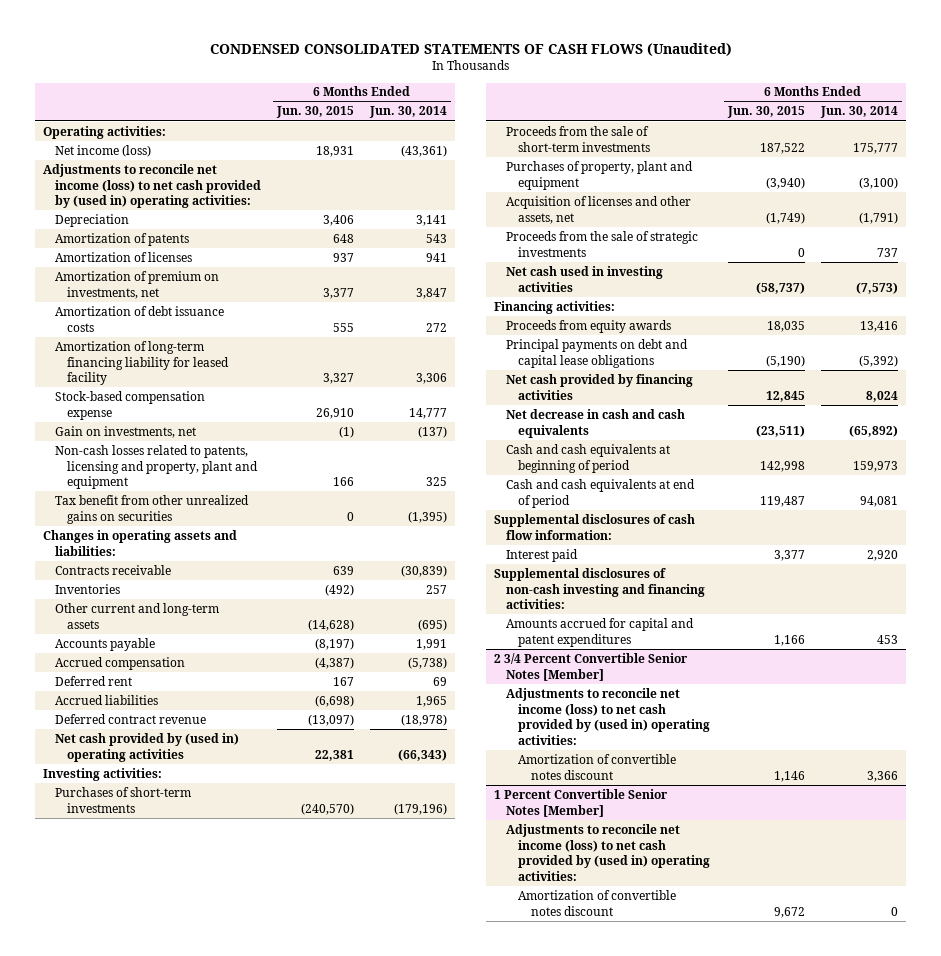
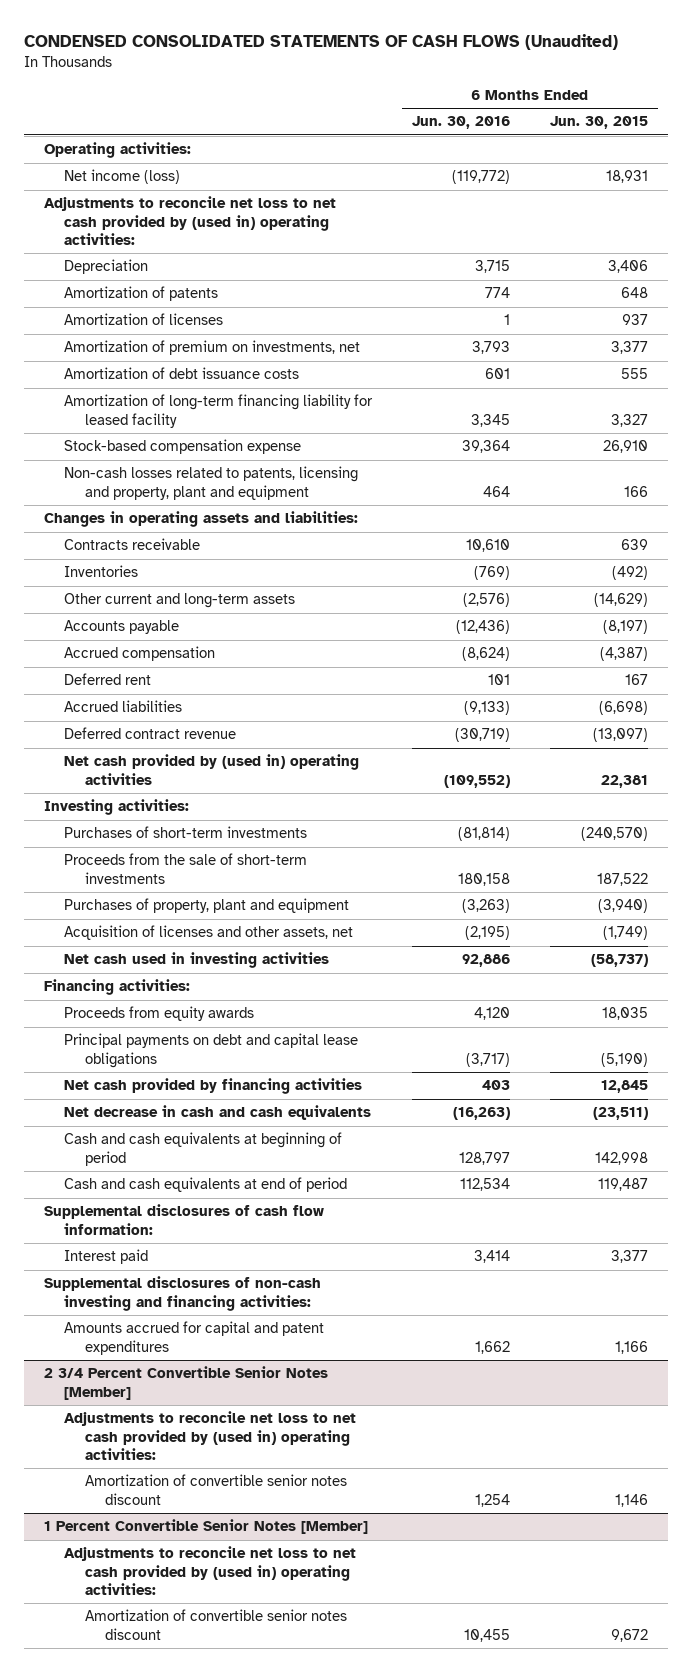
[369,106,448,119] Jun. 30, 2014 -> none
none -> [412,116,511,130] Jun. 30, 2016
[42,163,262,209] Adjustments to reconcile net income (loss) to net cash provided by (used in) operating activities: -> [43,196,336,246] Adjustments to reconcile net loss to net cash provided by (used in) operating activities:
[55,425,197,438] Gain on investments, net -> none
[55,494,250,524] Tax benefit from other unrealized gains on securities -> none
[308,618,355,631] (14,628) -> [593,593,648,608] (14,629)
[506,230,699,257] Proceeds from the sale of strategic investments -> none
[506,687,711,746] Adjustments to reconcile net income (loss) to net cash provided by (used in) operating activities: -> [64,1411,357,1461] Adjustments to reconcile net loss to net cash provided by (used in) operating activities:
[518,753,677,780] Amortization of convertible notes discount -> [84,1474,347,1505] Amortization of convertible senior notes discount
[506,823,711,882] Adjustments to reconcile net income (loss) to net cash provided by (used in) operating activities: -> [64,1546,357,1596] Adjustments to reconcile net loss to net cash provided by (used in) operating activities:
[518,889,677,916] Amortization of convertible notes discount -> [84,1609,347,1640] Amortization of convertible senior notes discount

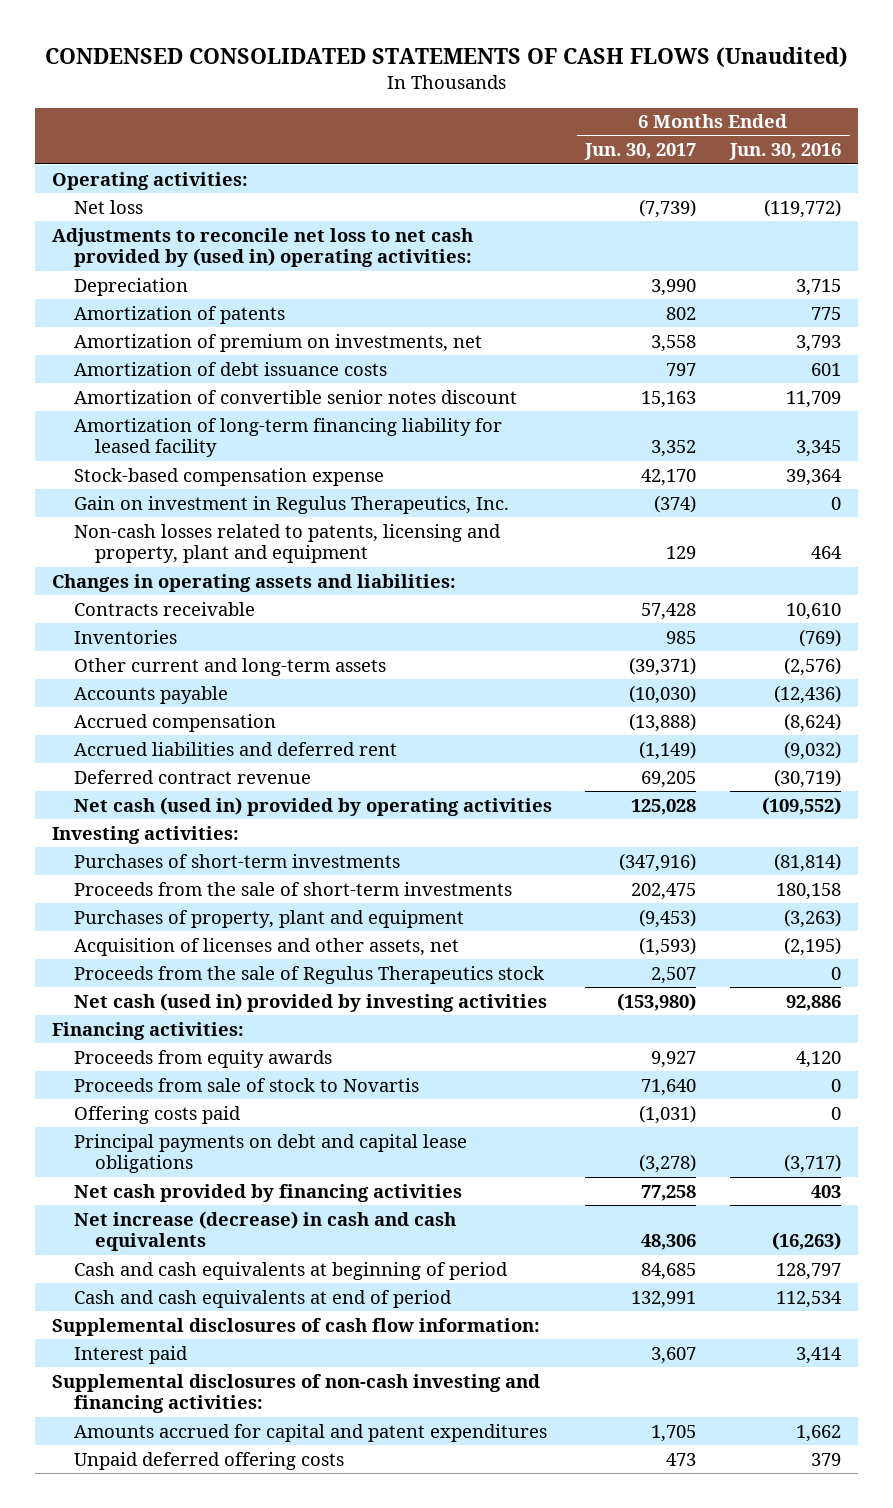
[549,116,648,130] Jun. 30, 2015 -> none
none -> [584,143,697,161] Jun. 30, 2017
[64,169,181,185] Net income (loss) -> [73,199,143,214] Net loss
[64,313,224,326] Amortization of licenses -> none
[485,287,511,299] 774 -> [811,306,842,320] 775
none -> [73,389,517,404] Amortization of convertible senior notes discount
none -> [73,495,509,514] Gain on investment in Regulus Therapeutics, Inc.
[64,673,152,686] Deferred rent -> none
[64,700,183,713] Accrued liabilities -> none
none -> [73,741,397,756] Accrued liabilities and deferred rent
[64,754,360,785] Net cash provided by (used in) operating activities -> [73,796,552,816] Net cash (used in) provided by operating activities
none -> [73,965,544,984] Proceeds from the sale of Regulus Therapeutics stock
[64,952,330,969] Net cash used in investing activities -> [73,992,547,1012] Net cash (used in) provided by investing activities
none -> [73,1077,419,1092] Proceeds from sale of stock to Novartis
none -> [73,1105,241,1124] Offering costs paid
[64,1105,372,1121] Net decrease in cash and cash equivalents -> [73,1210,456,1252] Net increase (decrease) in cash and cash equivalents
[43,1366,328,1400] 2 3/4 Percent Convertible Senior Notes [Member] -> none
[64,1411,357,1461] Adjustments to reconcile net loss to net cash provided by (used in) operating activities: -> none
[84,1474,347,1505] Amortization of convertible senior notes discount -> none
[43,1519,368,1535] 1 Percent Convertible Senior Notes [Member] -> none
[64,1546,357,1596] Adjustments to reconcile net loss to net cash provided by (used in) operating activities: -> none
[84,1609,347,1640] Amortization of convertible senior notes discount -> none
none -> [73,1451,344,1470] Unpaid deferred offering costs

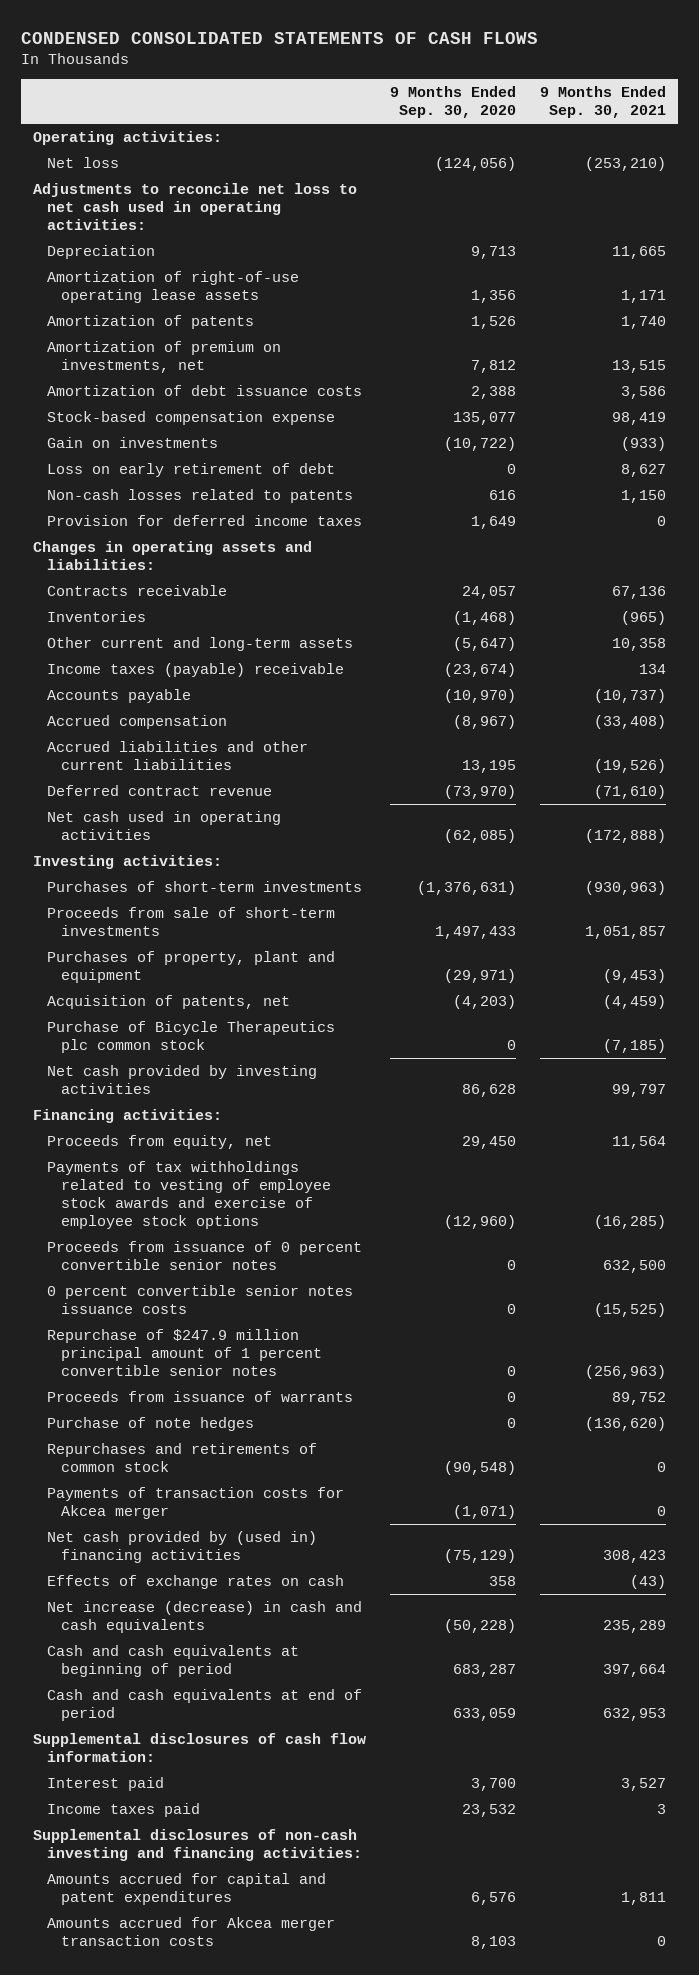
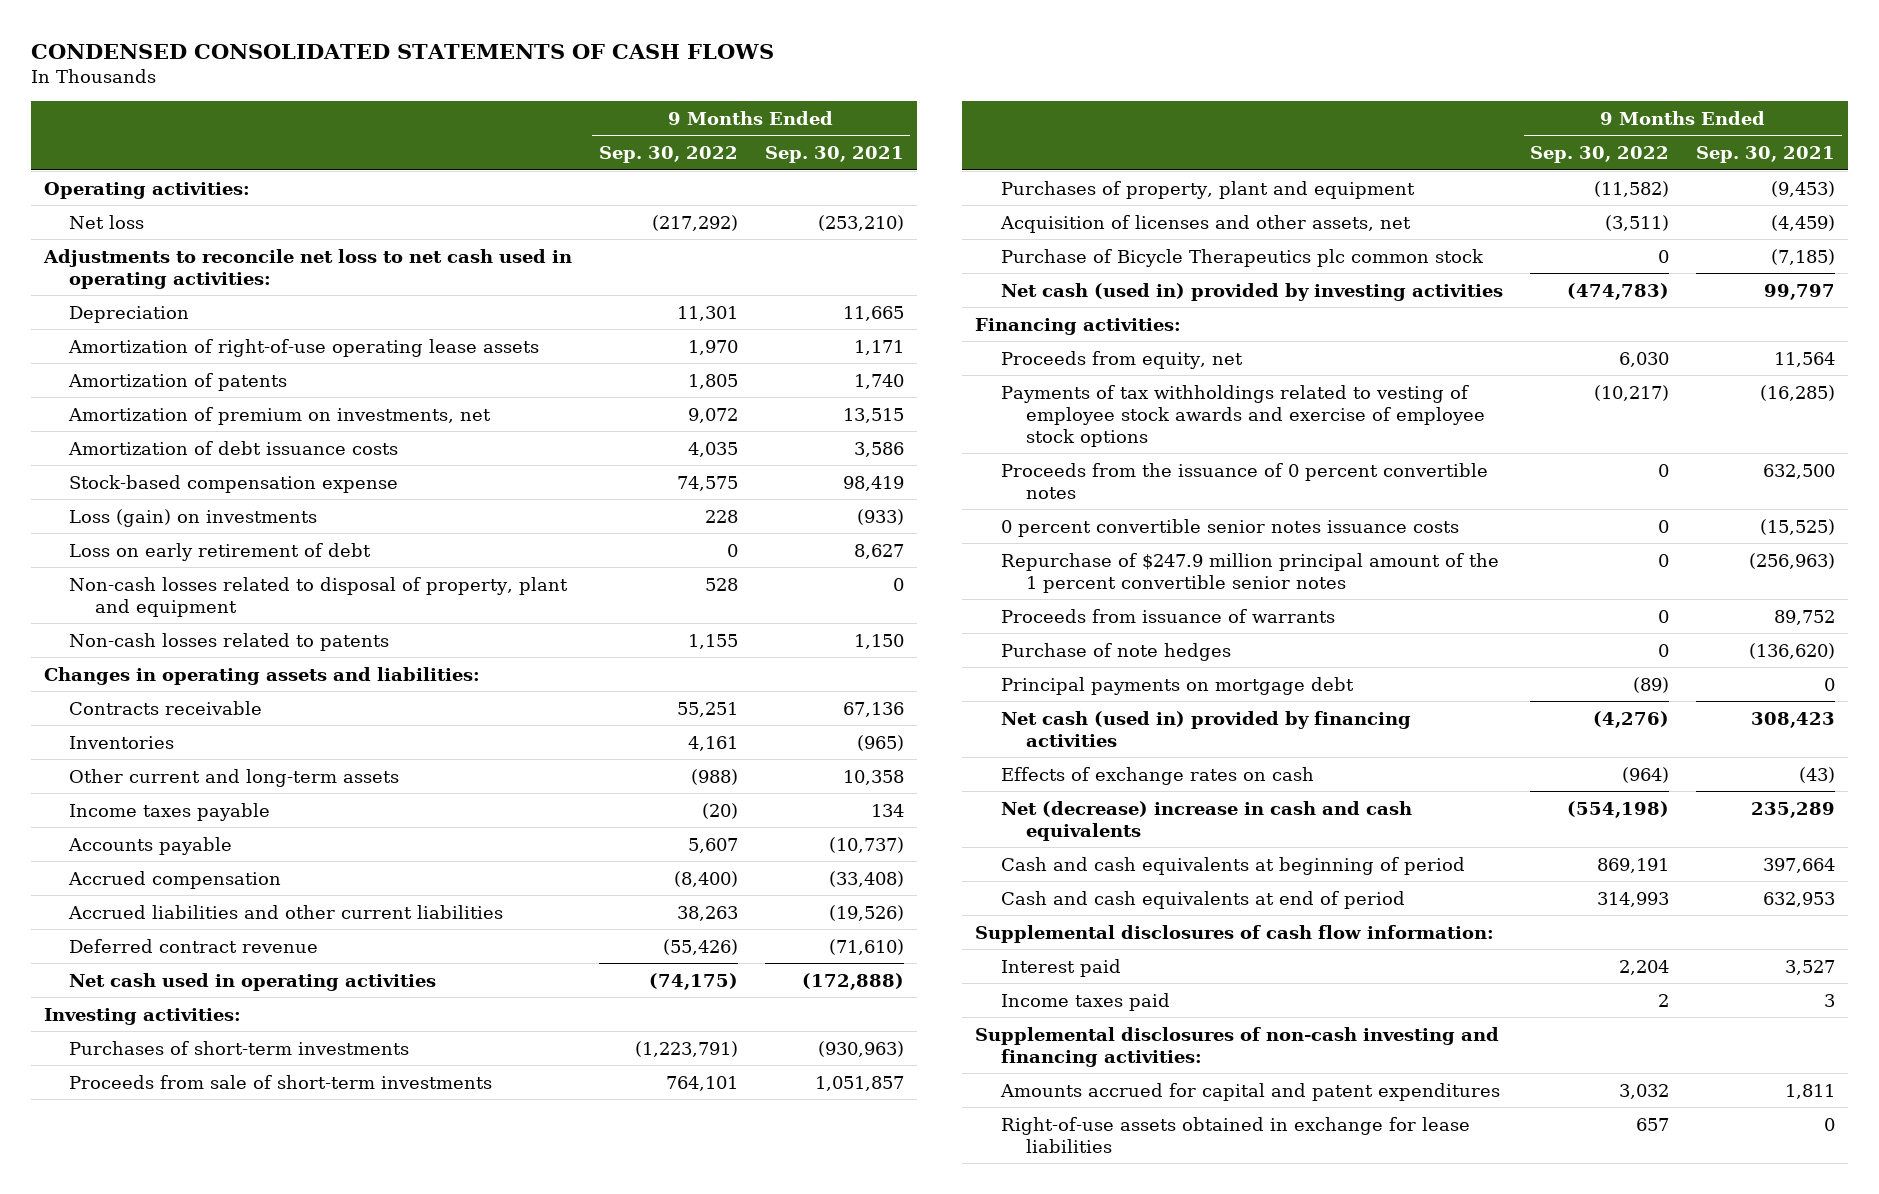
[390,86,517,119] 9 Months Ended Sep. 30, 2020 -> none
none -> [598,146,738,164] Sep. 30, 2022
[47,436,219,448] Gain on investments -> [69,508,318,527] Loss (gain) on investments
none -> [69,576,569,617] Non-cash losses related to disposal of property, plant and equipment
[47,514,363,526] Provision for deferred income taxes -> none
[47,662,345,677] Income taxes (payable) receivable -> [69,802,271,821] Income taxes payable
[47,994,291,1009] Acquisition of patents, net -> [999,214,1411,233] Acquisition of licenses and other assets, net
[47,1064,318,1094] Net cash provided by investing activities -> [1000,282,1503,301] Net cash (used in) provided by investing activities
[47,1240,363,1270] Proceeds from issuance of 0 percent convertible senior notes -> [1000,462,1488,499] Proceeds from the issuance of 0 percent convertible notes
[47,1328,323,1376] Repurchase of $247.9 million principal amount of 1 percent convertible senior notes -> [1000,552,1499,593] Repurchase of $247.9 million principal amount of the 1 percent convertible senior notes
[47,1442,318,1472] Repurchases and retirements of common stock -> none
[47,1486,345,1519] Payments of transaction costs for Akcea merger -> none
none -> [1000,676,1354,695] Principal payments on mortgage debt
[47,1530,318,1563] Net cash provided by (used in) financing activities -> [1000,710,1411,747] Net cash (used in) provided by financing activities
[47,1600,363,1633] Net increase (decrease) in cash and cash equivalents -> [1000,800,1412,841] Net (decrease) increase in cash and cash equivalents
[47,1916,336,1946] Amounts accrued for Akcea merger transaction costs -> none
none -> [1000,1116,1470,1153] Right-of-use assets obtained in exchange for lease liabilities

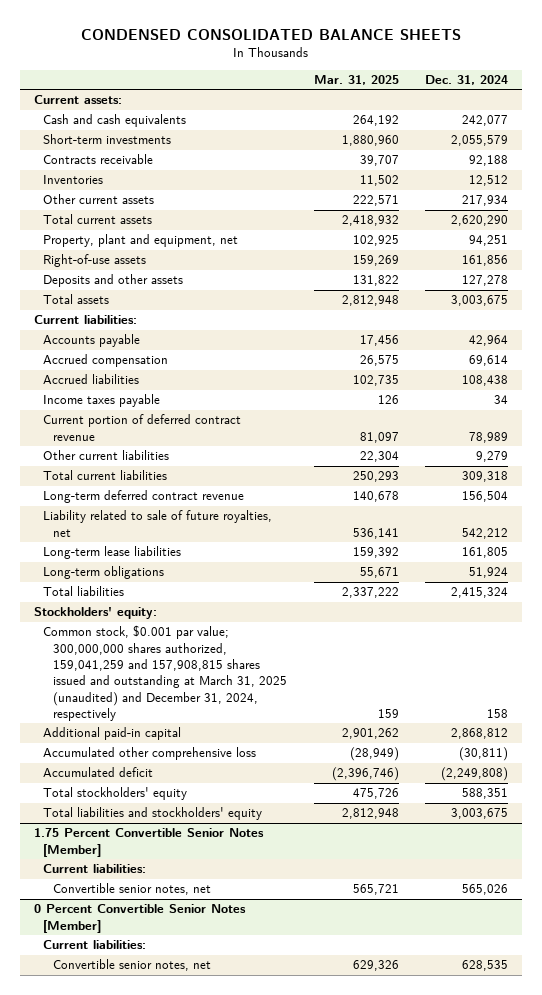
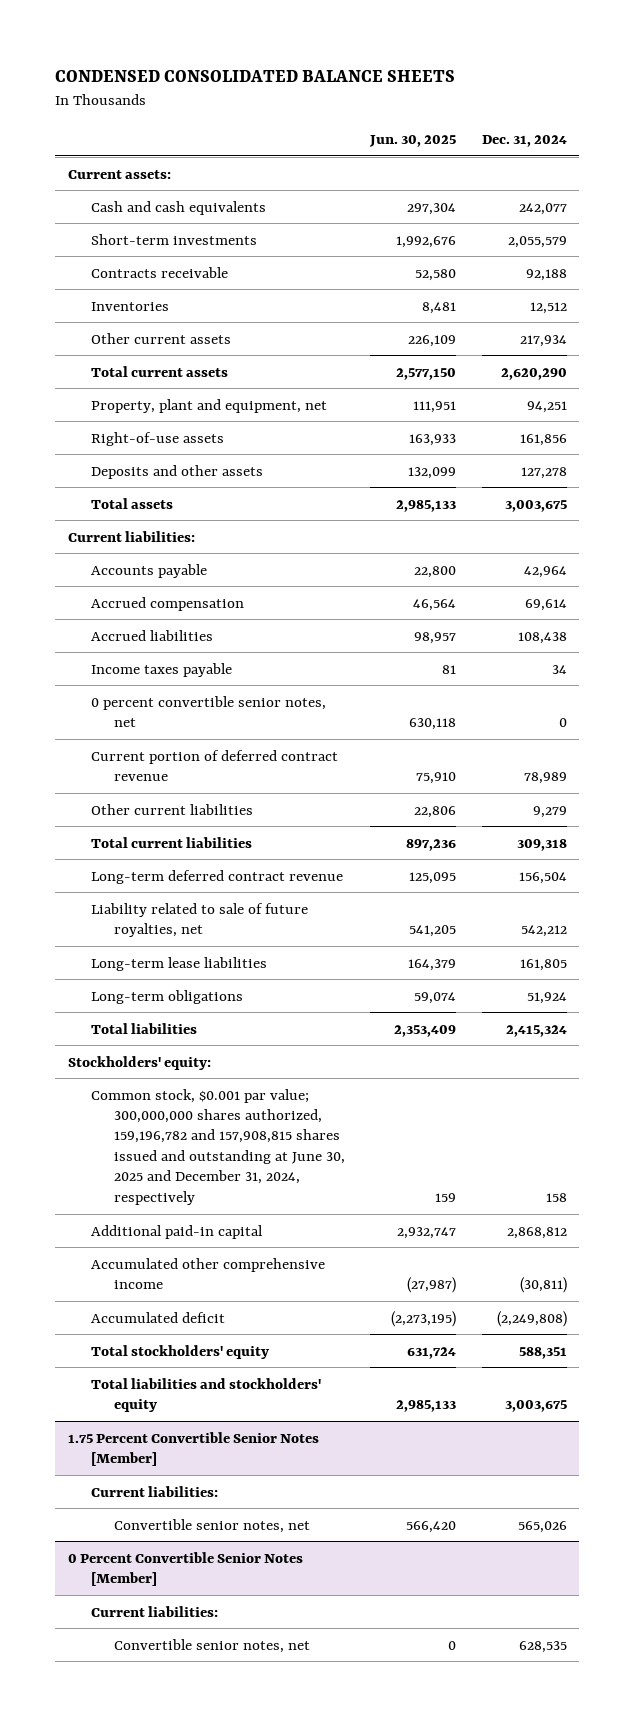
[313,74,399,85] Mar. 31, 2025 -> none
none -> [369,134,457,147] Jun. 30, 2025
none -> [90,695,326,728] 0 percent convertible senior notes, net
[43,625,287,722] Common stock, $0.001 par value; 300,000,000 shares authorized, 159,041,259 and 157,908,815 shares issued and outstanding at March 31, 2025 (unaudited) and December 31, 2024, respectively -> [90,1088,345,1205] Common stock, $0.001 par value; 300,000,000 shares authorized, 159,196,782 and 157,908,815 shares issued and outstanding at June 30, 2025 and December 31, 2024, respectively
[43,747,257,761] Accumulated other comprehensive loss -> [90,1257,325,1290] Accumulated other comprehensive income

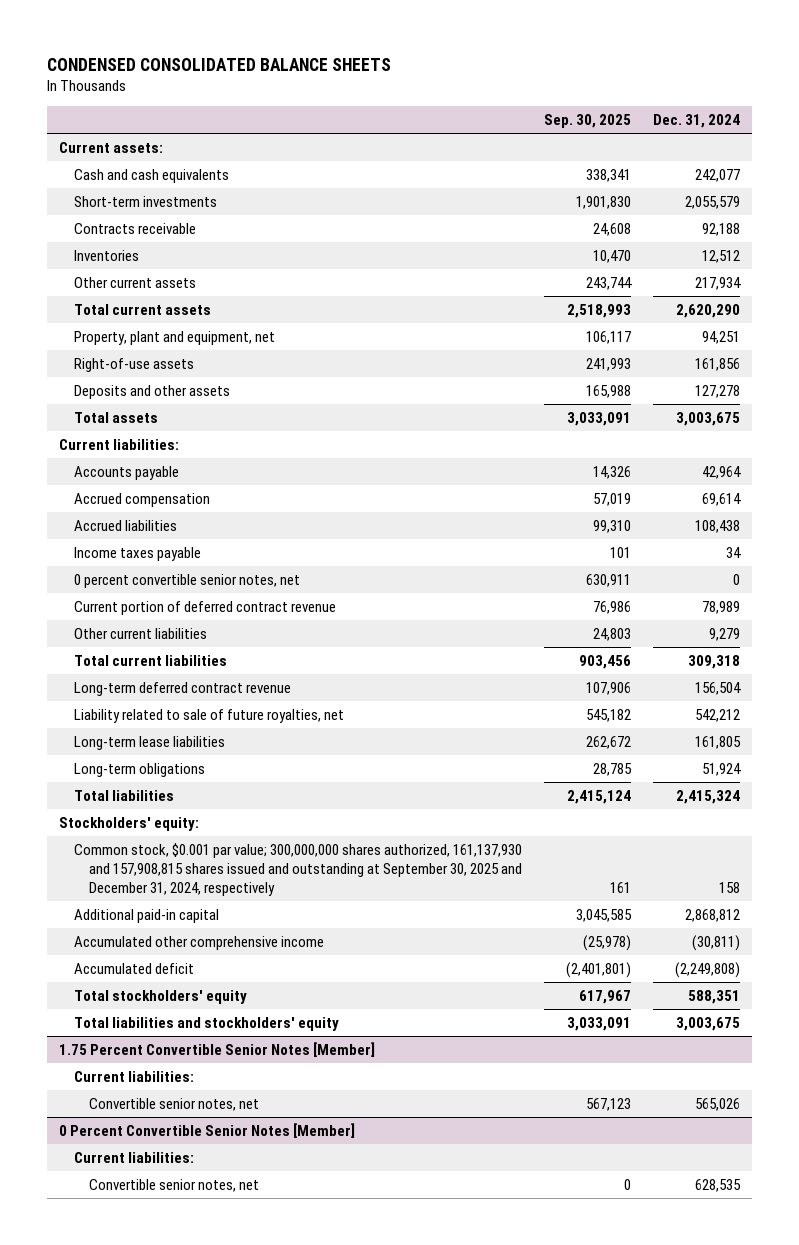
[369,134,457,147] Jun. 30, 2025 -> none
none -> [543,114,631,129] Sep. 30, 2025
[90,1088,345,1205] Common stock, $0.001 par value; 300,000,000 shares authorized, 159,196,782 and 157,908,815 shares issued and outstanding at June 30, 2025 and December 31, 2024, respectively -> [73,842,522,896] Common stock, $0.001 par value; 300,000,000 shares authorized, 161,137,930 and 157,908,815 shares issued and outstanding at September 30, 2025 and December 31, 2024, respectively

